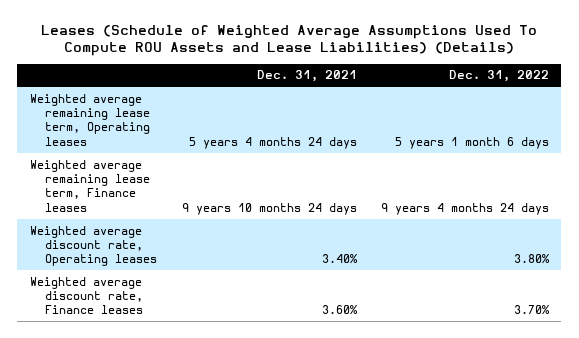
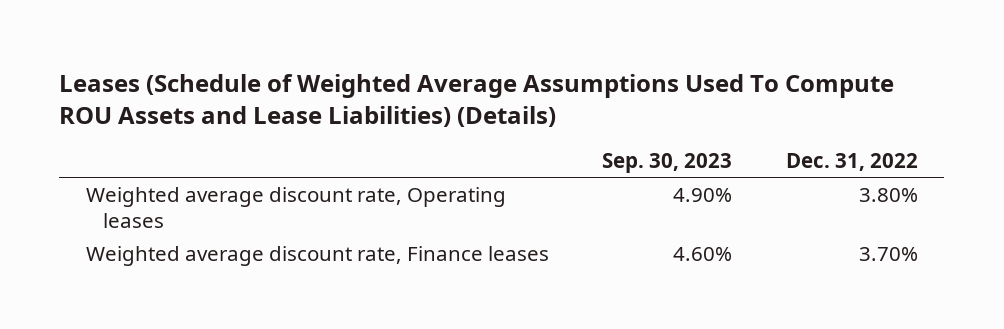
[256,70,357,83] Dec. 31, 2021 -> none
none -> [602,153,733,174] Sep. 30, 2023
[29,93,151,146] Weighted average remaining lease term, Operating leases -> none
[29,159,151,212] Weighted average remaining lease term, Finance leases -> none

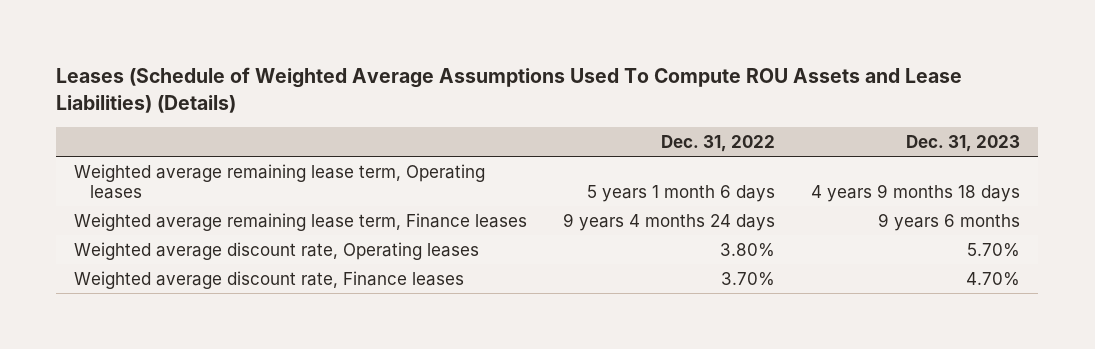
[602,153,733,174] Sep. 30, 2023 -> none
none -> [906,134,1021,152] Dec. 31, 2023
none -> [74,163,486,199] Weighted average remaining lease term, Operating leases
none -> [74,212,528,231] Weighted average remaining lease term, Finance leases

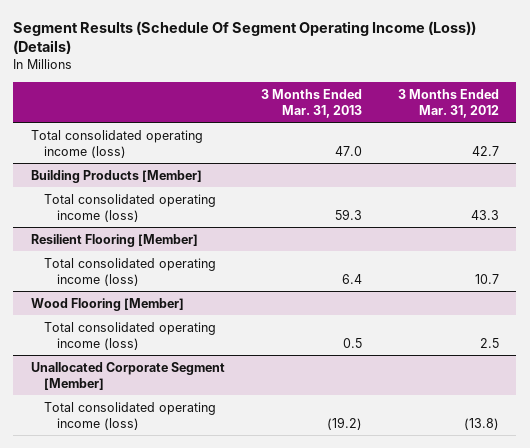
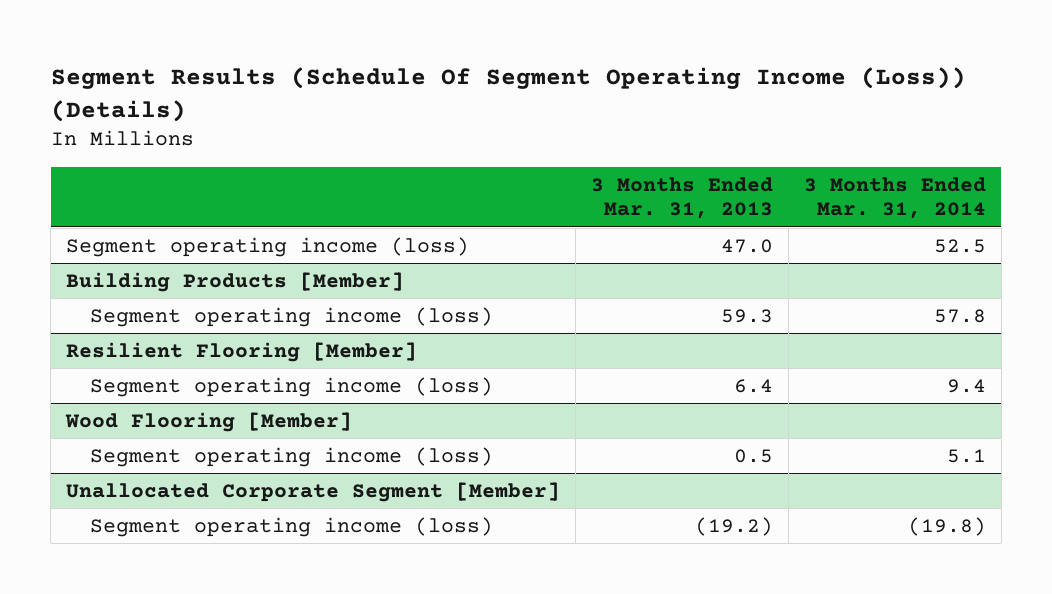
[397,88,499,118] 3 Months Ended Mar. 31, 2012 -> none
none -> [803,176,986,220] 3 Months Ended Mar. 31, 2014
[31,129,204,158] Total consolidated operating income (loss) -> [66,236,470,257] Segment operating income (loss)
[44,193,217,222] Total consolidated operating income (loss) -> [90,306,494,327] Segment operating income (loss)
[44,257,217,286] Total consolidated operating income (loss) -> [90,376,494,397] Segment operating income (loss)
[44,321,217,350] Total consolidated operating income (loss) -> [90,446,494,467] Segment operating income (loss)
[44,401,217,430] Total consolidated operating income (loss) -> [90,516,494,537] Segment operating income (loss)

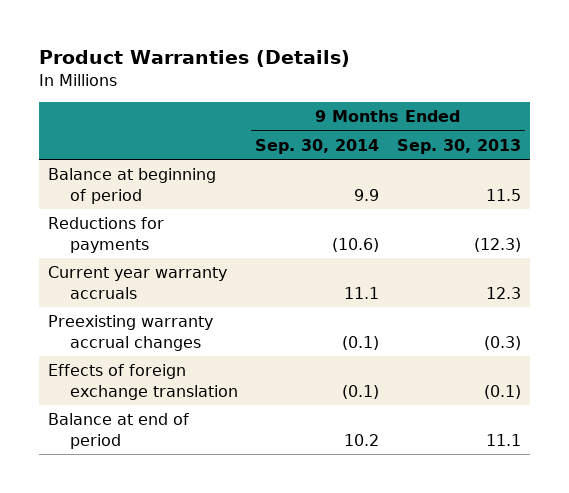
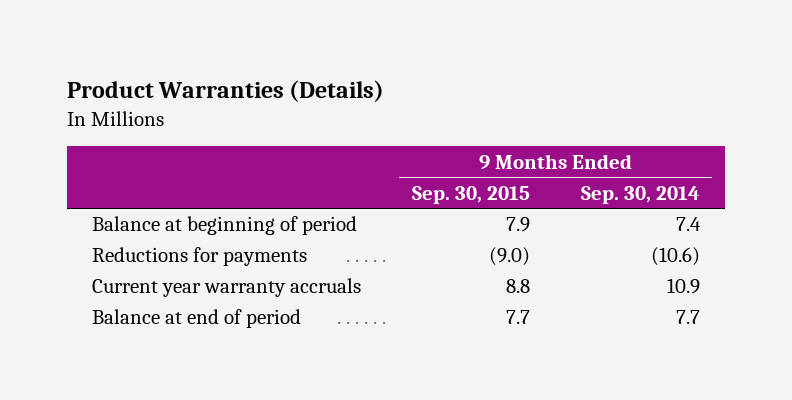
[396,138,521,154] Sep. 30, 2013 -> none
none -> [411,185,530,204] Sep. 30, 2015
[354,188,380,201] 9.9 -> [675,217,701,232] 7.4
[48,315,214,351] Preexisting warranty accrual changes -> none
[48,364,239,400] Effects of foreign exchange translation -> none
[344,286,380,299] 11.1 -> [666,278,700,295] 10.9
[344,433,380,446] 10.2 -> [675,310,700,325] 7.7

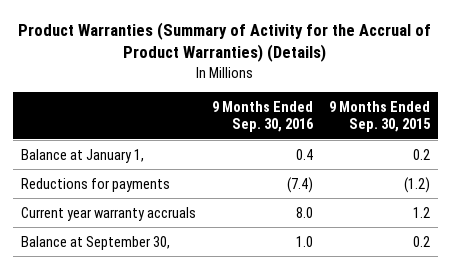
[66,80,384,103] Product Warranties (Details) -> [18,21,432,63] Product Warranties (Summary of Activity for the Accrual of Product Warranties) (Details)
[580,185,700,204] Sep. 30, 2014 -> none
none -> [211,100,314,133] 9 Months Ended Sep. 30, 2016
[91,216,357,236] Balance at beginning of period -> [21,148,145,163] Balance at January 1,
[505,217,530,233] 7.9 -> [412,148,430,160] 0.2
[488,247,530,267] (9.0) -> [403,176,430,193] (1.2)
[505,279,530,294] 8.8 -> [412,206,430,218] 1.2
[91,309,301,329] Balance at end of period -> [21,235,171,250] Balance at September 30,
[505,310,530,325] 7.7 -> [412,235,430,247] 0.2

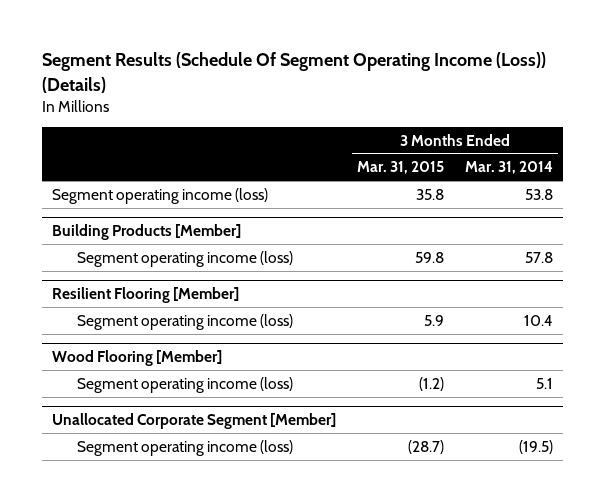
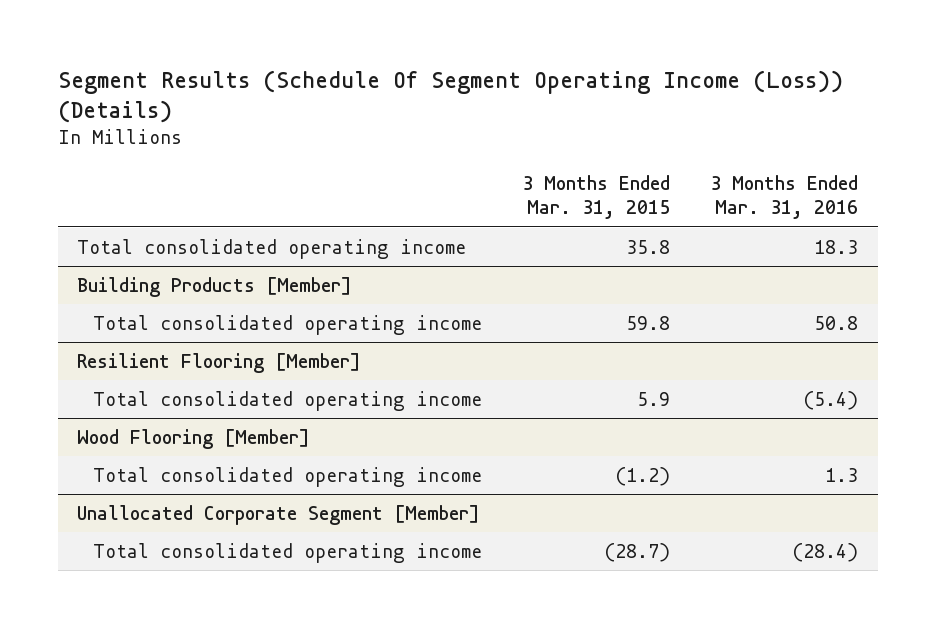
[464,161,553,175] Mar. 31, 2014 -> none
none -> [709,174,858,220] 3 Months Ended Mar. 31, 2016
[52,187,269,204] Segment operating income (loss) -> [77,238,467,259] Total consolidated operating income
[76,250,293,267] Segment operating income (loss) -> [93,314,483,335] Total consolidated operating income
[76,313,293,330] Segment operating income (loss) -> [93,390,483,411] Total consolidated operating income
[76,376,293,393] Segment operating income (loss) -> [93,466,483,487] Total consolidated operating income
[76,439,293,456] Segment operating income (loss) -> [93,542,483,563] Total consolidated operating income

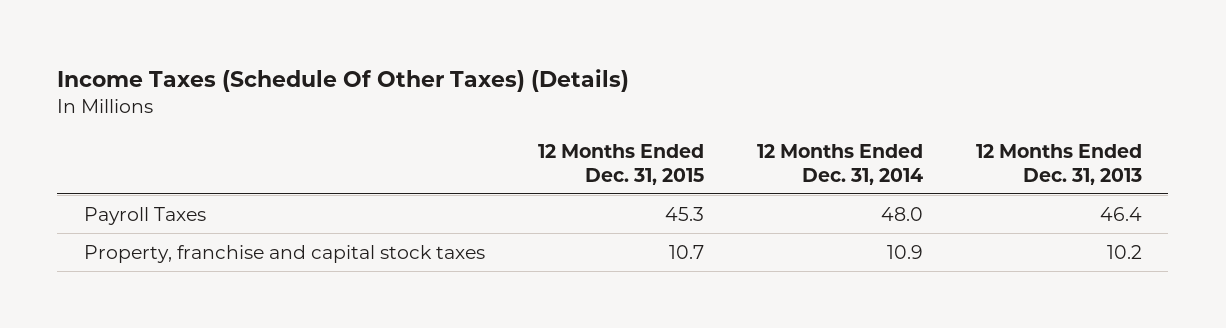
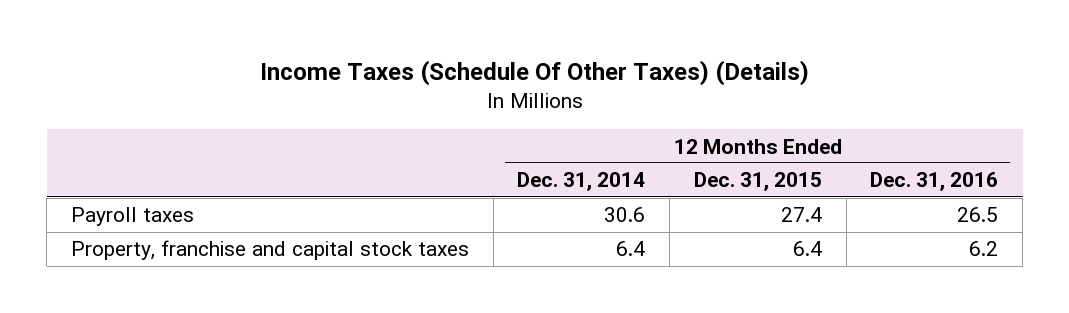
[975,143,1142,185] 12 Months Ended Dec. 31, 2013 -> none
none -> [870,172,999,192] Dec. 31, 2016
[83,206,206,225] Payroll Taxes -> [71,207,195,227] Payroll taxes
[664,206,704,221] 45.3 -> [780,207,822,223] 27.4
[880,206,923,221] 48.0 -> [604,207,646,223] 30.6
[668,244,704,259] 10.7 -> [792,241,822,257] 6.4
[886,244,923,259] 10.9 -> [616,241,646,257] 6.4

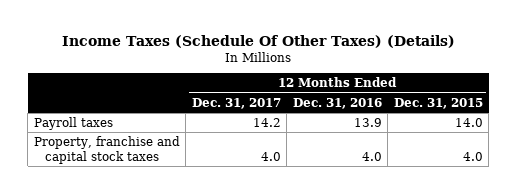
[517,172,646,192] Dec. 31, 2014 -> none
none -> [191,97,281,109] Dec. 31, 2017
[780,207,822,223] 27.4 -> [454,117,483,127] 14.0
[957,207,999,223] 26.5 -> [353,117,382,127] 13.9
[792,241,822,257] 6.4 -> [462,151,483,161] 4.0
[969,241,999,257] 6.2 -> [361,151,382,161] 4.0

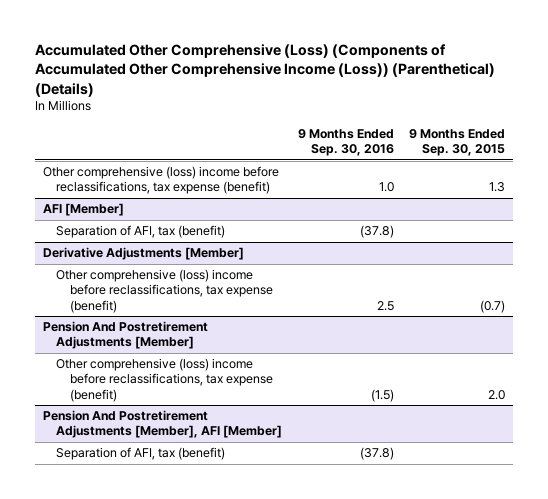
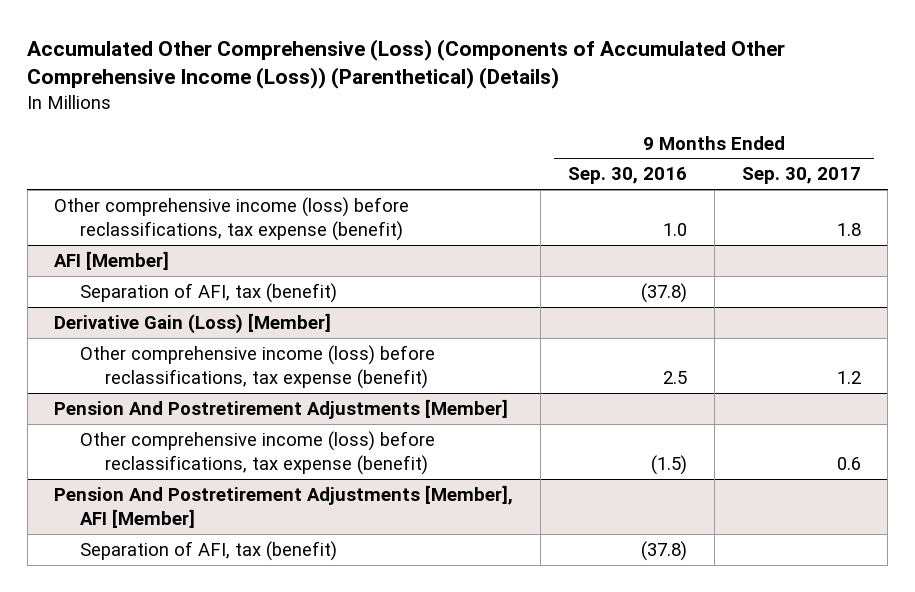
[409,129,506,157] 9 Months Ended Sep. 30, 2015 -> none
none -> [741,167,861,185] Sep. 30, 2017
[42,166,279,195] Other comprehensive (loss) income before reclassifications, tax expense (benefit) -> [54,196,410,241] Other comprehensive income (loss) before reclassifications, tax expense (benefit)
[42,247,244,261] Derivative Adjustments [Member] -> [54,312,332,334] Derivative Gain (Loss) [Member]
[56,269,273,313] Other comprehensive (loss) income before reclassifications, tax expense (benefit) -> [79,344,435,389] Other comprehensive income (loss) before reclassifications, tax expense (benefit)
[56,358,273,402] Other comprehensive (loss) income before reclassifications, tax expense (benefit) -> [79,430,435,475] Other comprehensive income (loss) before reclassifications, tax expense (benefit)

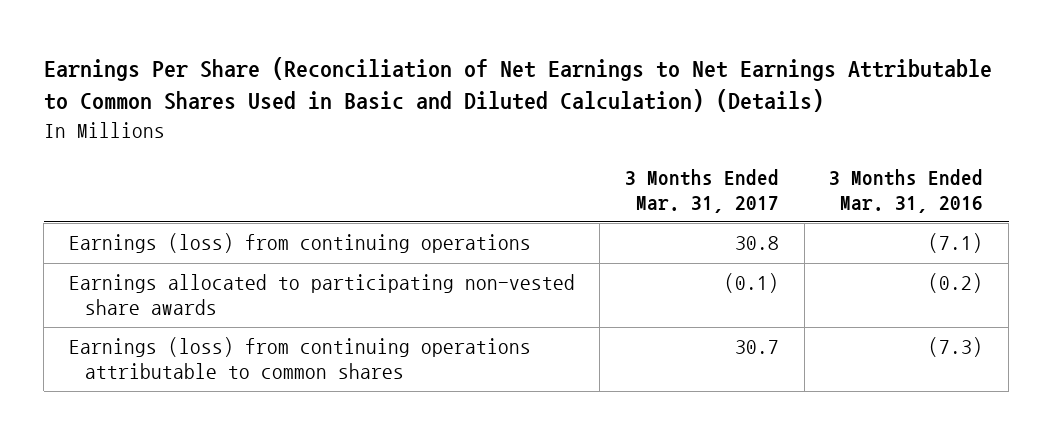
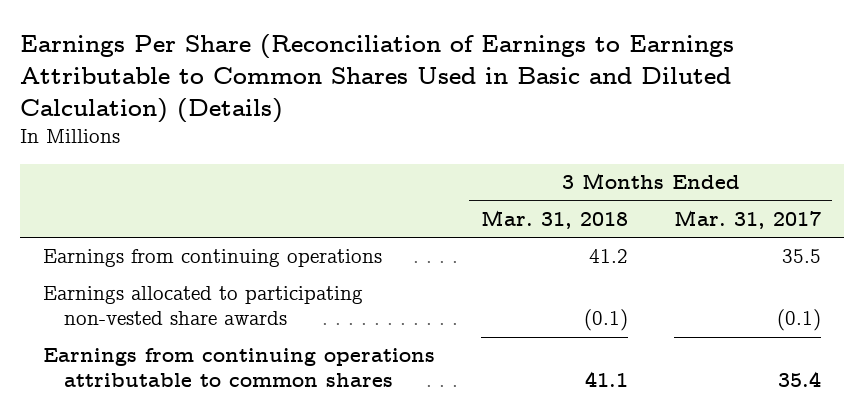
[43,56,992,113] Earnings Per Share (Reconciliation of Net Earnings to Net Earnings Attributable to Common Shares Used in Basic and Diluted Calculation) (Details) -> [19,33,734,123] Earnings Per Share (Reconciliation of Earnings to Earnings Attributable to Common Shares Used in Basic and Diluted Calculation) (Details)
[829,168,984,213] 3 Months Ended Mar. 31, 2016 -> none
none -> [480,210,628,230] Mar. 31, 2018
[68,233,531,254] Earnings (loss) from continuing operations -> [42,249,382,268] Earnings from continuing operations
[735,236,780,251] 30.8 -> [781,249,821,264] 35.5
[68,337,531,380] Earnings (loss) from continuing operations attributable to common shares -> [42,348,435,388] Earnings from continuing operations attributable to common shares
[735,340,780,355] 30.7 -> [777,371,821,388] 35.4

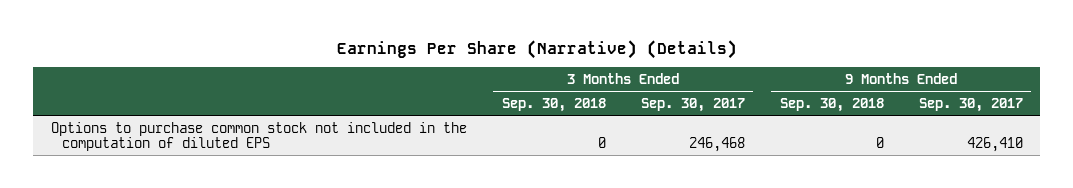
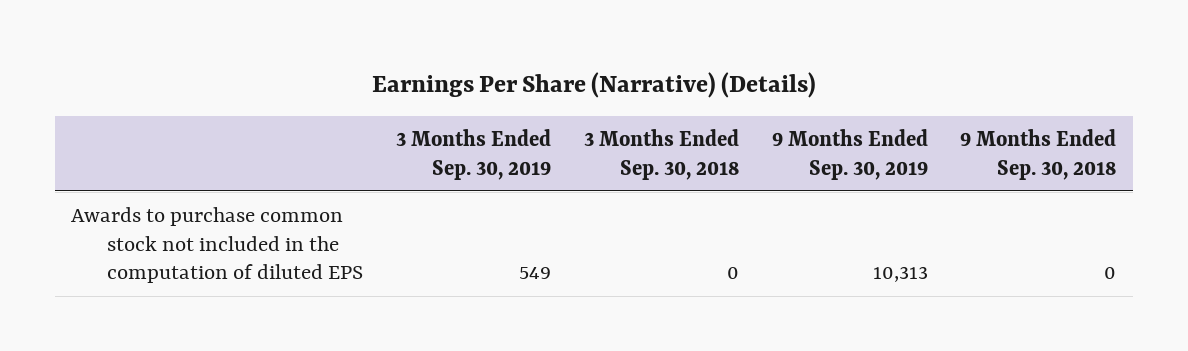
[640,97,745,112] Sep. 30, 2017 -> none
[918,97,1023,112] Sep. 30, 2017 -> none
none -> [396,128,552,180] 3 Months Ended Sep. 30, 2019
none -> [771,128,928,180] 9 Months Ended Sep. 30, 2019
[50,121,467,152] Options to purchase common stock not included in the computation of diluted EPS -> [71,206,364,284] Awards to purchase common stock not included in the computation of diluted EPS

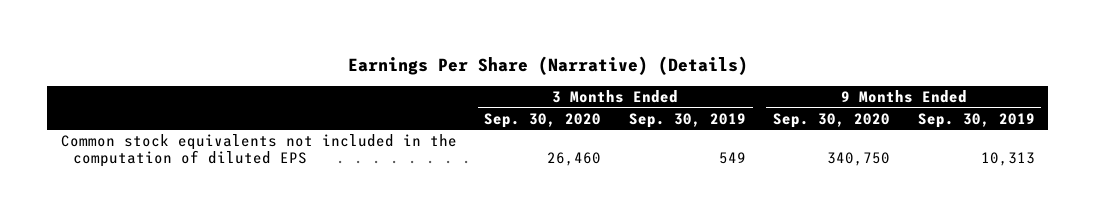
[583,128,739,180] 3 Months Ended Sep. 30, 2018 -> none
[960,128,1117,180] 9 Months Ended Sep. 30, 2018 -> none
none -> [484,112,602,128] Sep. 30, 2020
none -> [773,112,891,128] Sep. 30, 2020
[71,206,364,284] Awards to purchase common stock not included in the computation of diluted EPS -> [61,134,458,168] Common stock equivalents not included in the computation of diluted EPS

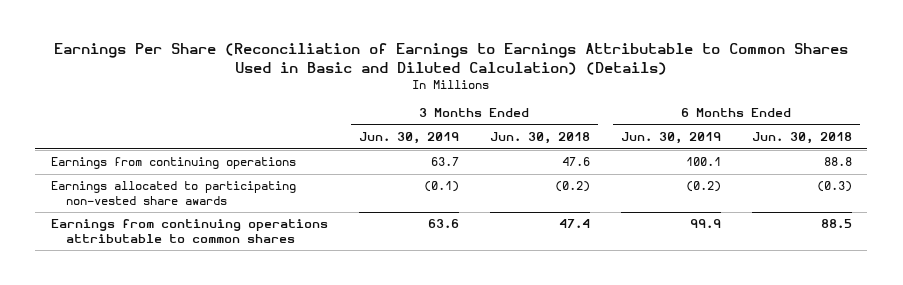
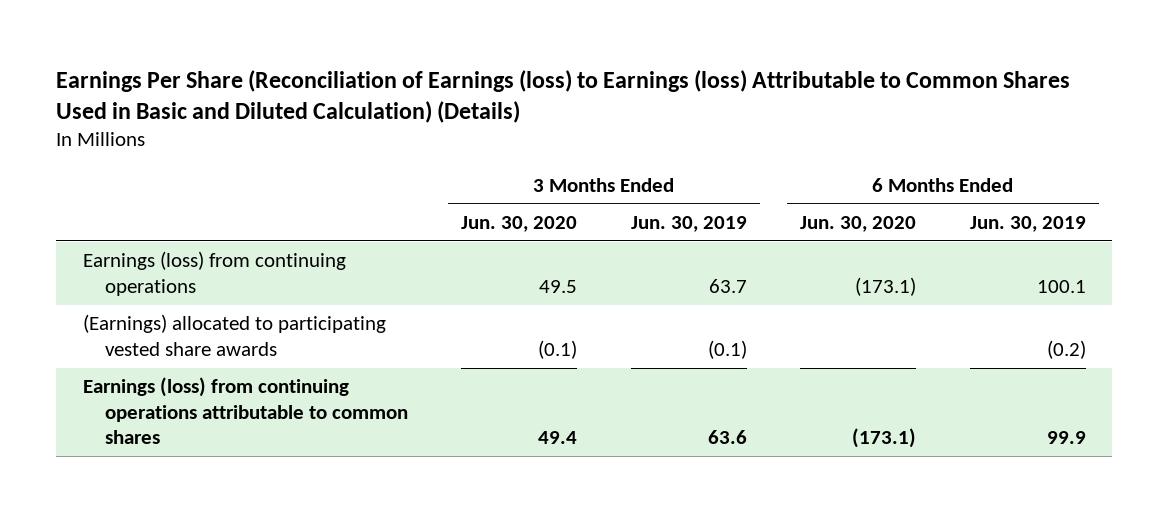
[54,43,849,75] Earnings Per Share (Reconciliation of Earnings to Earnings Attributable to Common Shares Used in Basic and Diluted Calculation) (Details) -> [56,69,1071,124] Earnings Per Share (Reconciliation of Earnings (loss) to Earnings (loss) Attributable to Common Shares Used in Basic and Diluted Calculation) (Details)
[489,132,590,145] Jun. 30, 2018 -> none
[751,132,852,145] Jun. 30, 2018 -> none
none -> [461,215,578,232] Jun. 30, 2020
none -> [800,215,917,232] Jun. 30, 2020
[50,157,296,170] Earnings from continuing operations -> [82,251,346,296] Earnings (loss) from continuing operations
[50,181,296,205] Earnings allocated to participating non-vested share awards -> [82,314,386,356] (Earnings) allocated to participating vested share awards
[50,219,328,243] Earnings from continuing operations attributable to common shares -> [82,377,408,445] Earnings (loss) from continuing operations attributable to common shares

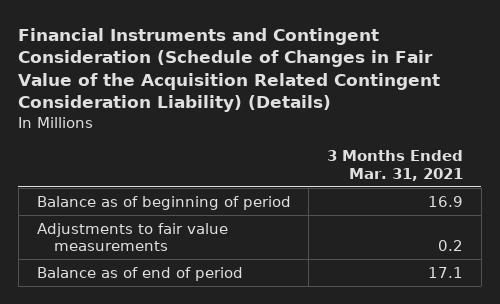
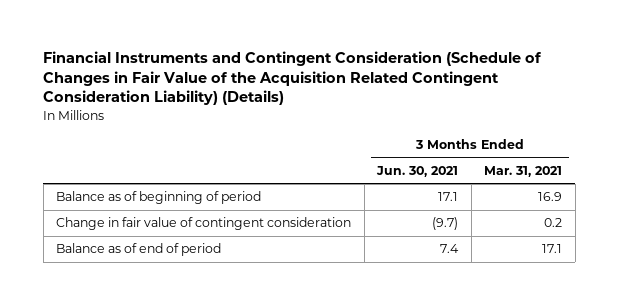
none -> [376,165,459,177] Jun. 30, 2021
[36,222,228,252] Adjustments to fair value measurements -> [56,217,352,231] Change in fair value of contingent consideration

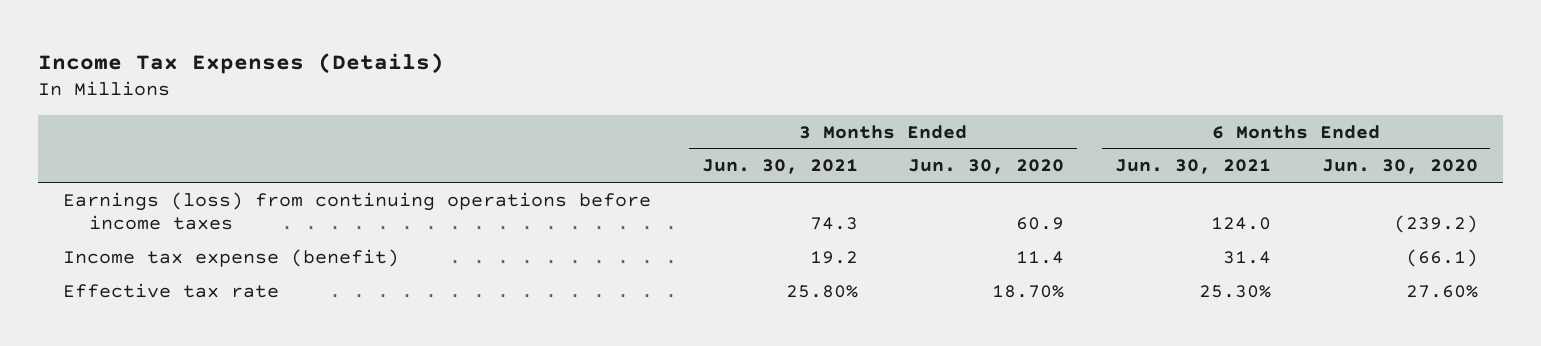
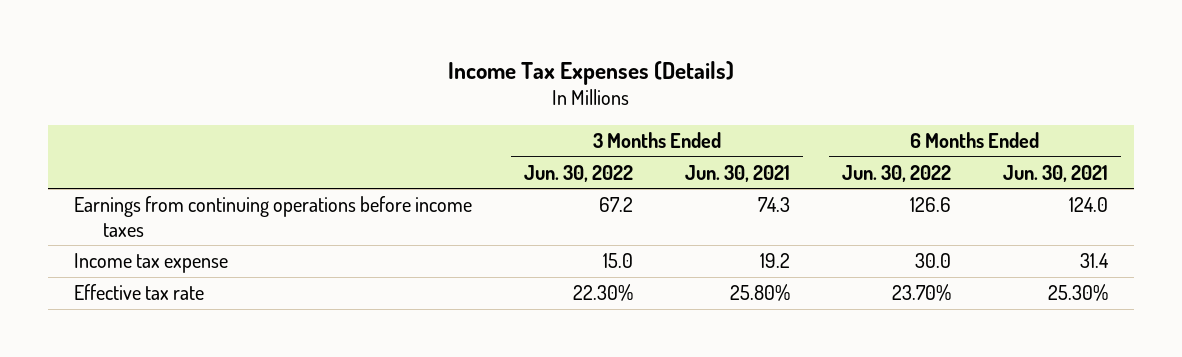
[908,159,1065,175] Jun. 30, 2020 -> none
[1321,159,1478,175] Jun. 30, 2020 -> none
none -> [523,164,633,182] Jun. 30, 2022
none -> [841,164,951,182] Jun. 30, 2022
[63,191,652,231] Earnings (loss) from continuing operations before income taxes -> [73,196,472,237] Earnings from continuing operations before income taxes
[63,248,400,267] Income tax expense (benefit) -> [73,253,228,274] Income tax expense

